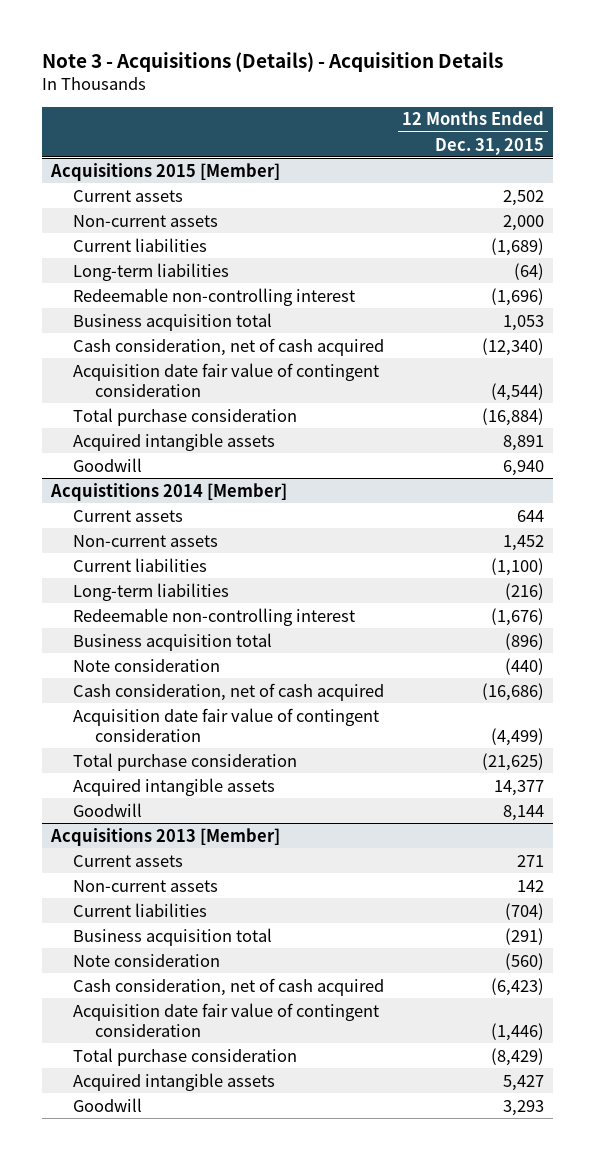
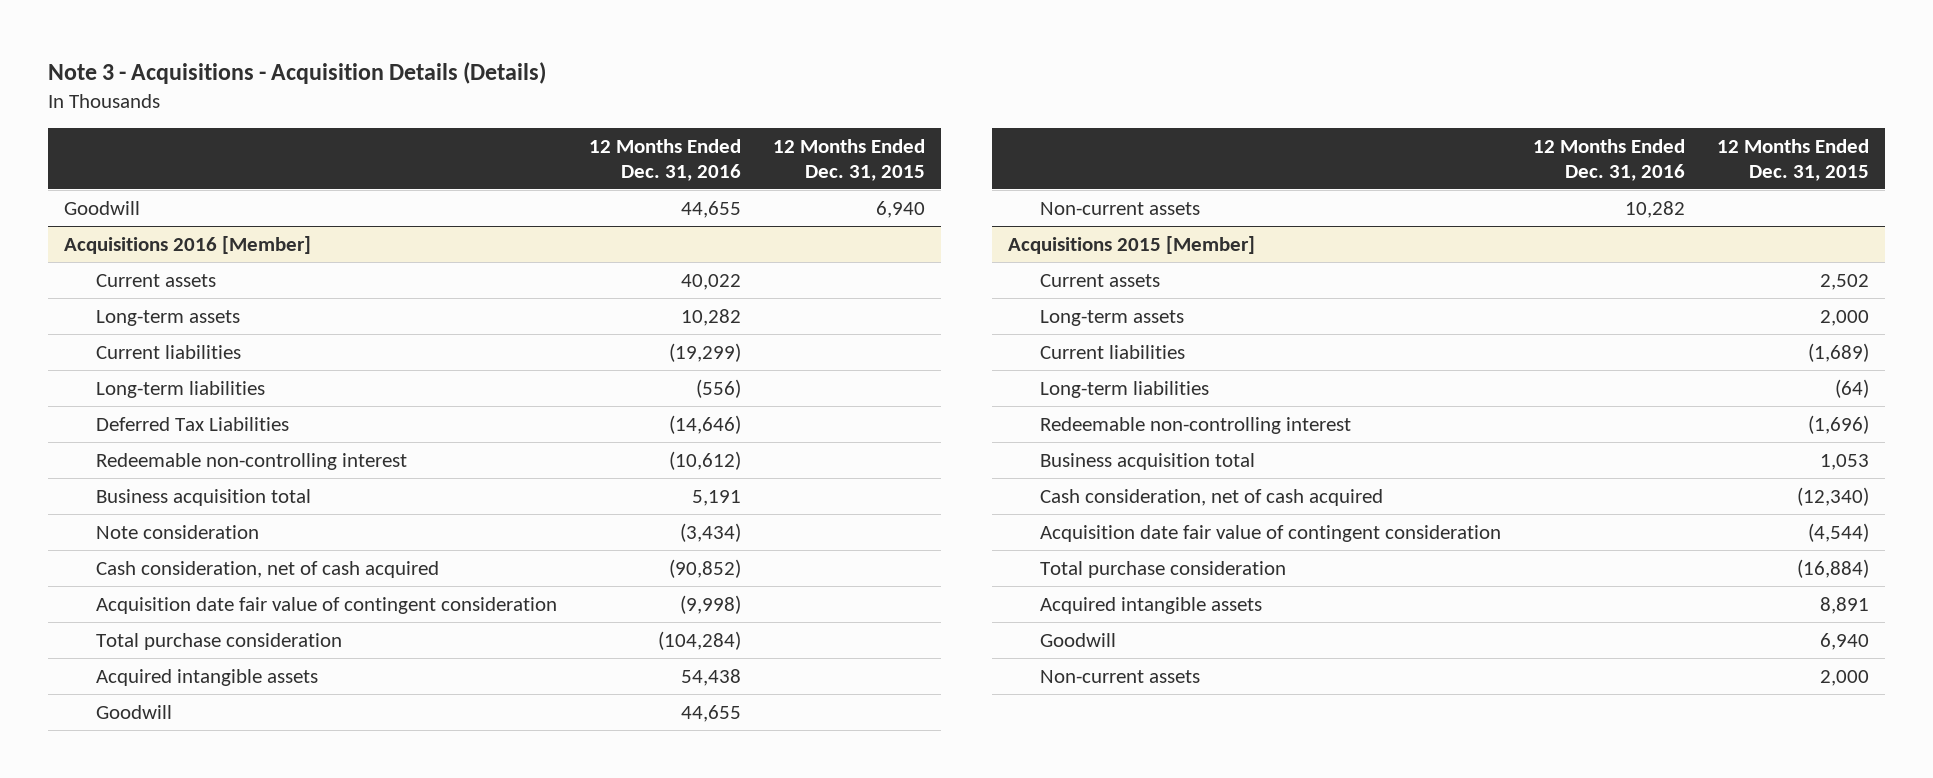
[42,52,504,73] Note 3 - Acquisitions (Details) - Acquisition Details -> [48,62,547,85] Note 3 - Acquisitions - Acquisition Details (Details)
none -> [588,138,741,181] 12 Months Ended Dec. 31, 2016
none -> [64,200,141,215] Goodwill
none -> [64,235,312,254] Acquisitions 2016 [Member]
none -> [95,273,216,287] Current assets
none -> [95,309,240,326] Long-term assets
none -> [95,344,241,359] Current liabilities
none -> [95,380,265,398] Long-term liabilities
none -> [95,416,289,431] Deferred Tax Liabilities
none -> [95,452,407,470] Redeemable non-controlling interest
none -> [95,488,311,506] Business acquisition total
none -> [95,524,259,539] Note consideration
none -> [95,560,439,578] Cash consideration, net of cash acquired
none -> [95,596,557,614] Acquisition date fair value of contingent consideration
none -> [95,632,342,650] Total purchase consideration
none -> [95,668,318,686] Acquired intangible assets
none -> [95,704,172,719] Goodwill
none -> [1039,201,1200,215] Non-current assets
none -> [1039,309,1184,326] Long-term assets
[50,482,288,501] Acquistitions 2014 [Member] -> none
[73,509,184,522] Current assets -> none
[73,534,219,547] Non-current assets -> none
[73,557,208,572] Current liabilities -> none
[73,582,230,601] Long-term liabilities -> none
[73,607,356,626] Redeemable non-controlling interest -> none
[73,632,273,651] Business acquisition total -> none
[73,658,221,672] Note consideration -> none
[73,682,385,701] Cash consideration, net of cash acquired -> none
[73,707,380,742] Acquisition date fair value of contingent consideration -> none
[73,752,298,771] Total purchase consideration -> none
[73,777,276,796] Acquired intangible assets -> none
[73,802,143,817] Goodwill -> none
[50,827,281,846] Acquisitions 2013 [Member] -> none
[73,854,184,867] Current assets -> none
[73,879,219,892] Non-current assets -> none
[73,902,208,917] Current liabilities -> none
[73,927,273,946] Business acquisition total -> none
[73,953,221,967] Note consideration -> none
[73,977,385,996] Cash consideration, net of cash acquired -> none
[73,1002,380,1037] Acquisition date fair value of contingent consideration -> none
[73,1047,298,1066] Total purchase consideration -> none
[73,1072,276,1091] Acquired intangible assets -> none
[73,1097,143,1112] Goodwill -> none
[73,214,219,227] Non-current assets -> [1039,669,1200,683] Non-current assets

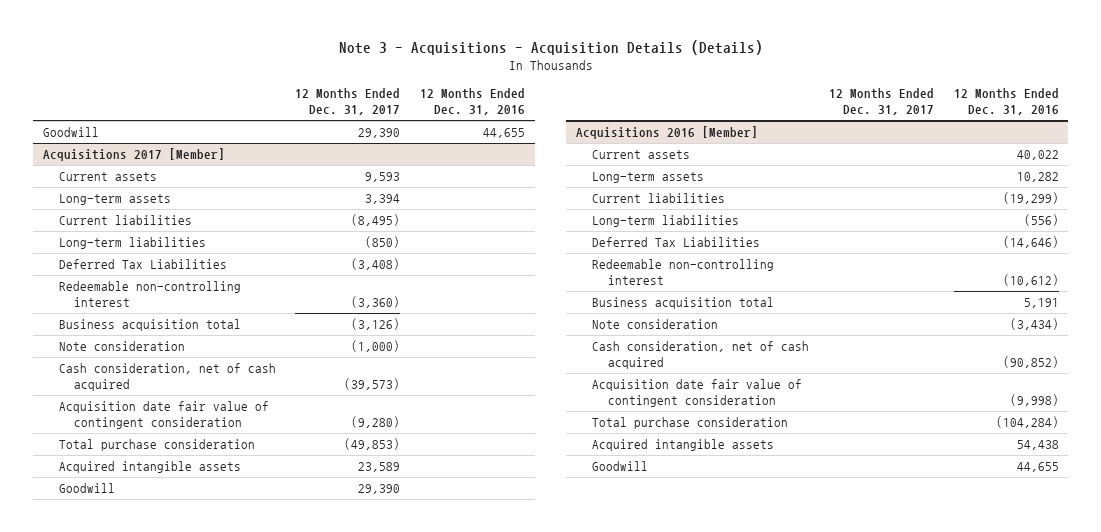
[772,138,925,181] 12 Months Ended Dec. 31, 2015 -> none
none -> [295,88,401,116] 12 Months Ended Dec. 31, 2017
none -> [42,148,225,162] Acquisitions 2017 [Member]
none -> [58,172,157,182] Current assets
none -> [58,194,171,206] Long-term assets
none -> [58,215,192,226] Current liabilities
none -> [58,237,206,250] Long-term liabilities
none -> [58,259,227,270] Deferred Tax Liabilities
none -> [58,281,241,308] Redeemable non-controlling interest
none -> [58,319,241,332] Business acquisition total
none -> [58,341,185,352] Note consideration
none -> [58,363,276,392] Cash consideration, net of cash acquired
none -> [58,401,269,430] Acquisition date fair value of contingent consideration
none -> [58,439,255,452] Total purchase consideration
none -> [58,461,241,474] Acquired intangible assets
none -> [58,483,115,494] Goodwill
[1039,201,1200,215] Non-current assets -> none
[1008,235,1256,254] Acquisitions 2015 [Member] -> none
[1039,273,1160,287] Current assets -> none
[1039,309,1184,326] Long-term assets -> none
[1039,344,1185,359] Current liabilities -> none
[1039,380,1209,398] Long-term liabilities -> none
[1039,416,1351,434] Redeemable non-controlling interest -> none
[1039,452,1255,470] Business acquisition total -> none
[1039,488,1383,506] Cash consideration, net of cash acquired -> none
[1039,524,1501,542] Acquisition date fair value of contingent consideration -> none
[1039,560,1286,578] Total purchase consideration -> none
[1039,596,1262,614] Acquired intangible assets -> none
[1039,632,1116,647] Goodwill -> none
[1039,669,1200,683] Non-current assets -> none

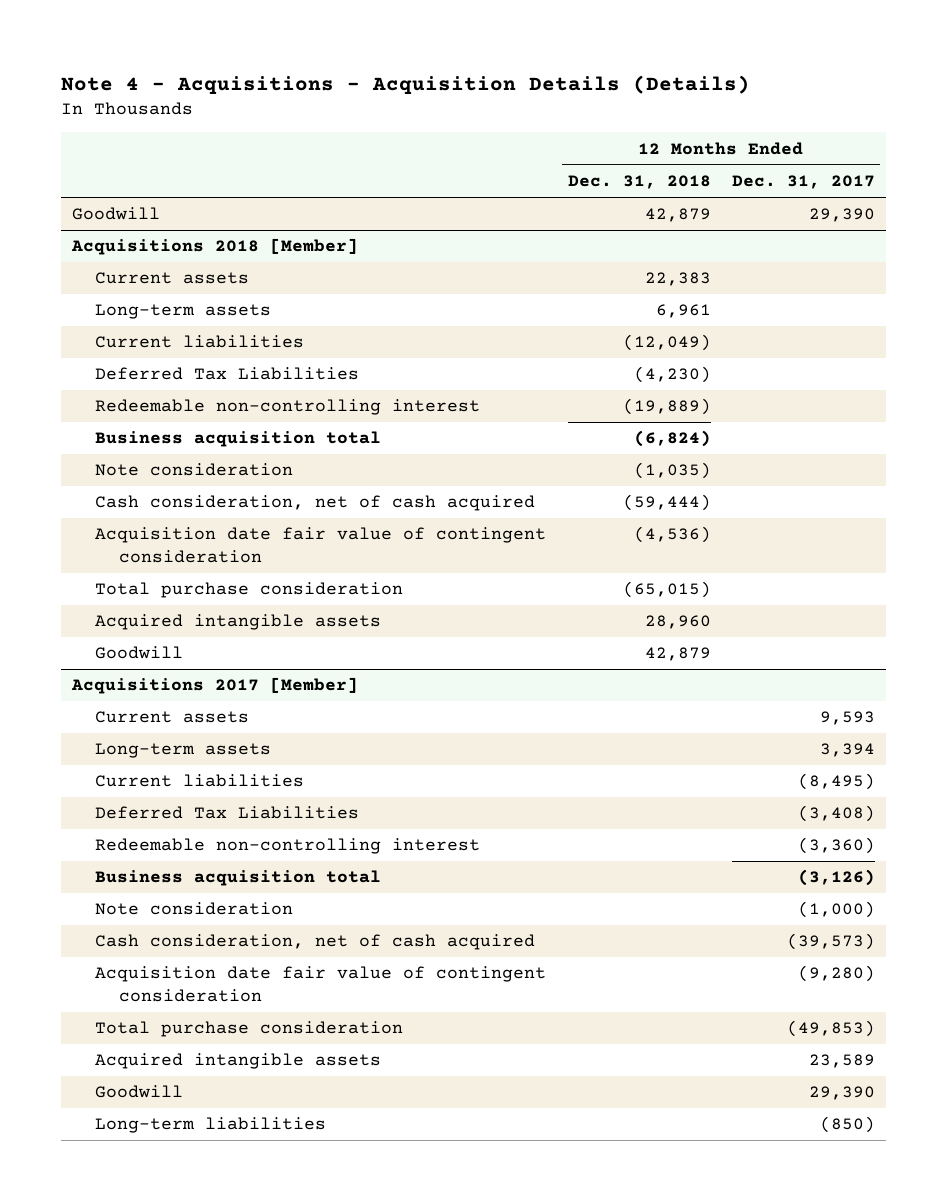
[338,40,763,56] Note 3 - Acquisitions - Acquisition Details (Details) -> [61,74,751,94] Note 4 - Acquisitions - Acquisition Details (Details)
[419,88,525,116] 12 Months Ended Dec. 31, 2016 -> none
none -> [567,175,711,190] Dec. 31, 2018
none -> [71,238,359,256] Acquisitions 2018 [Member]
none -> [95,272,250,285] Current assets
none -> [95,304,272,320] Long-term assets
none -> [95,335,305,349] Current liabilities
none -> [95,367,360,381] Deferred Tax Liabilities
none -> [95,399,481,416] Redeemable non-controlling interest
none -> [95,431,382,448] Business acquisition total
none -> [95,463,294,477] Note consideration
none -> [95,495,536,512] Cash consideration, net of cash acquired
none -> [95,527,547,563] Acquisition date fair value of contingent consideration
none -> [95,582,404,599] Total purchase consideration
none -> [95,614,382,631] Acquired intangible assets
none -> [95,646,184,660] Goodwill
[576,126,759,140] Acquisitions 2016 [Member] -> none
[592,150,691,160] Current assets -> none
[592,172,705,184] Long-term assets -> none
[592,193,726,204] Current liabilities -> none
[592,215,740,228] Long-term liabilities -> none
[592,237,761,248] Deferred Tax Liabilities -> none
[592,259,775,286] Redeemable non-controlling interest -> none
[592,297,775,310] Business acquisition total -> none
[592,319,719,330] Note consideration -> none
[592,341,810,370] Cash consideration, net of cash acquired -> none
[592,379,803,408] Acquisition date fair value of contingent consideration -> none
[592,417,789,430] Total purchase consideration -> none
[592,439,775,452] Acquired intangible assets -> none
[592,461,649,472] Goodwill -> none
[58,237,206,250] Long-term liabilities -> [95,1117,327,1134] Long-term liabilities

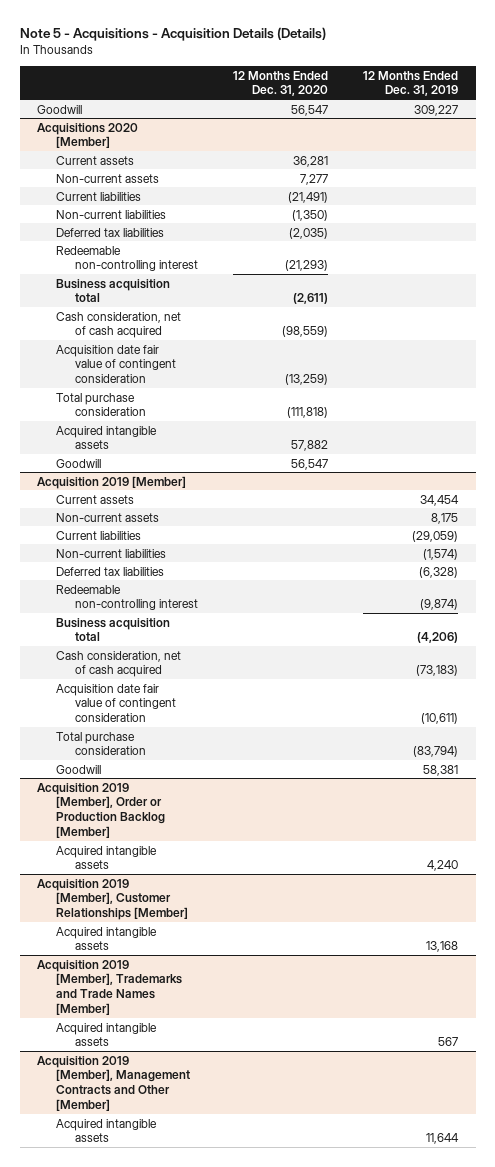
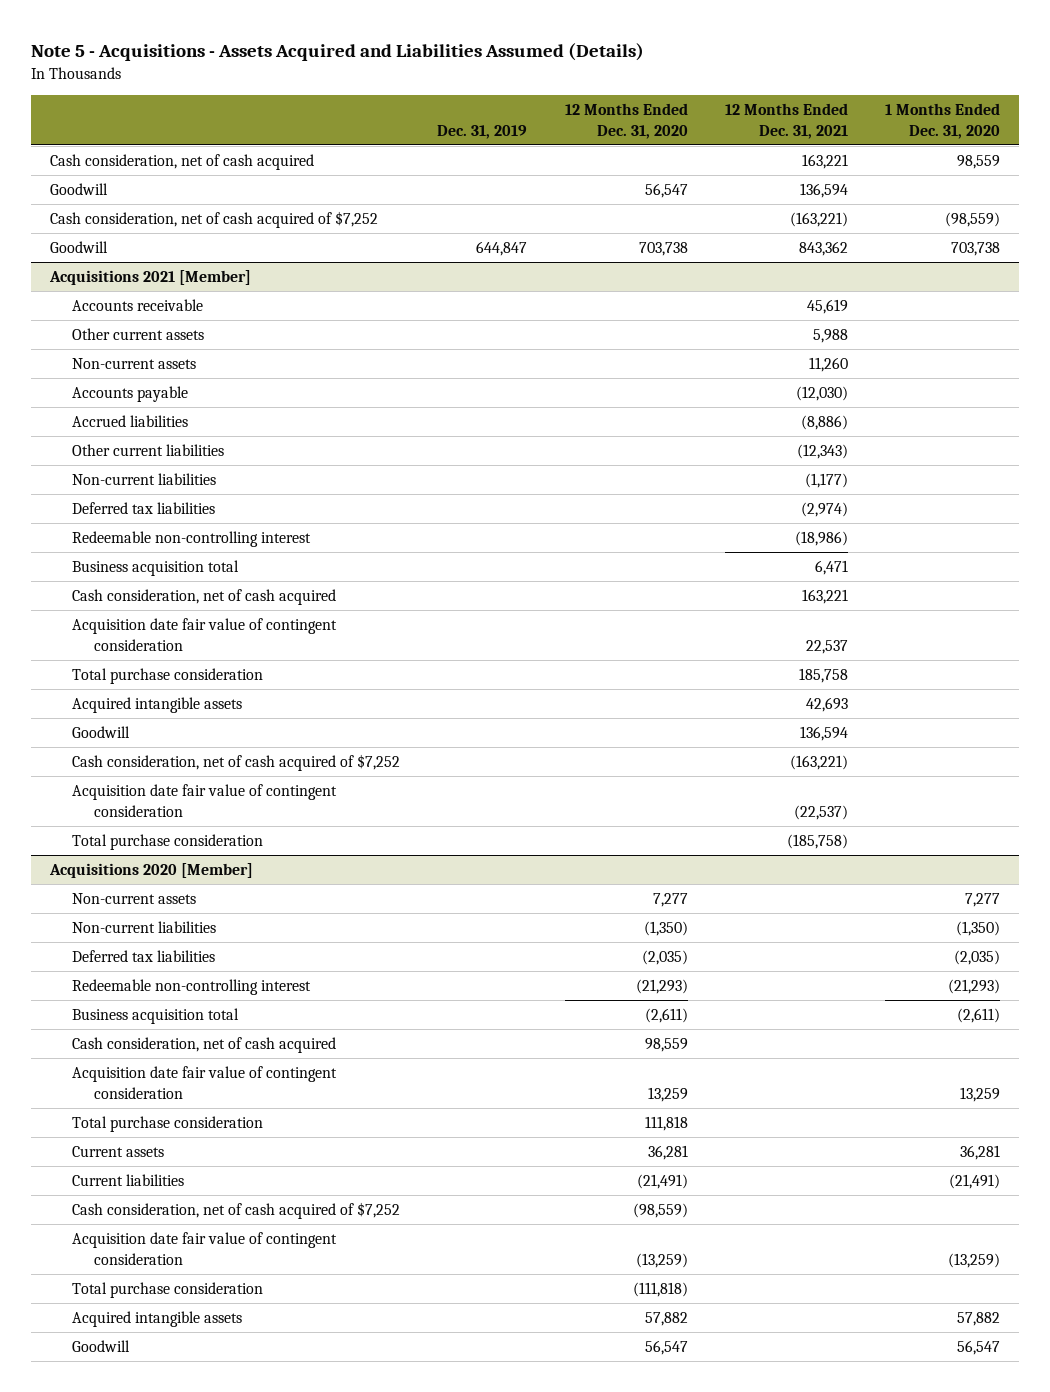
[19,27,326,42] Note 5 - Acquisitions - Acquisition Details (Details) -> [31,42,645,61] Note 5 - Acquisitions - Assets Acquired and Liabilities Assumed (Details)
[363,70,459,97] 12 Months Ended Dec. 31, 2019 -> none
none -> [437,124,528,139] Dec. 31, 2019
none -> [724,102,848,139] 12 Months Ended Dec. 31, 2021
none -> [884,102,1000,139] 1 Months Ended Dec. 31, 2020
none -> [50,154,315,171] Cash consideration, net of cash acquired
none -> [50,211,379,229] Cash consideration, net of cash acquired of $7,252
none -> [50,241,109,254] Goodwill
none -> [49,270,252,286] Acquisitions 2021 [Member]
none -> [72,299,204,312] Accounts receivable
none -> [72,328,205,341] Other current assets
none -> [72,358,197,370] Non-current assets
none -> [72,386,189,403] Accounts payable
none -> [72,415,189,428] Accrued liabilities
none -> [72,444,225,457] Other current liabilities
none -> [72,473,217,486] Non-current liabilities
none -> [72,502,216,515] Deferred tax liabilities
none -> [72,531,312,548] Redeemable non-controlling interest
none -> [72,560,240,577] Business acquisition total
none -> [72,589,337,606] Cash consideration, net of cash acquired
none -> [72,618,338,651] Acquisition date fair value of contingent consideration
none -> [72,668,264,685] Total purchase consideration
none -> [72,697,243,714] Acquired intangible assets
none -> [72,726,131,739] Goodwill
none -> [72,754,401,772] Cash consideration, net of cash acquired of $7,252
none -> [72,784,338,817] Acquisition date fair value of contingent consideration
none -> [72,834,264,851] Total purchase consideration
[281,326,328,338] (98,559) -> [644,1038,688,1053] 98,559
none -> [72,1066,338,1099] Acquisition date fair value of contingent consideration
none -> [72,1116,264,1133] Total purchase consideration
[55,155,134,165] Current assets -> [72,1146,165,1158] Current assets
[55,191,141,201] Current liabilities -> [72,1174,185,1187] Current liabilities
none -> [72,1202,401,1220] Cash consideration, net of cash acquired of $7,252
[37,475,187,489] Acquisition 2019 [Member] -> none
[55,494,134,504] Current assets -> none
[55,512,159,522] Non-current assets -> none
[55,530,141,540] Current liabilities -> none
[55,548,166,558] Non-current liabilities -> none
[55,566,164,576] Deferred tax liabilities -> none
[55,584,198,611] Redeemable non-controlling interest -> none
[55,617,170,642] Business acquisition total -> none
[55,650,181,678] Cash consideration, net of cash acquired -> none
[55,683,176,723] Acquisition date fair value of contingent consideration -> none
[55,731,146,756] Total purchase consideration -> none
[55,764,101,774] Goodwill -> none
[37,782,165,838] Acquisition 2019 [Member], Order or Production Backlog [Member] -> none
[55,845,157,870] Acquired intangible assets -> none
[37,878,188,921] Acquisition 2019 [Member], Customer Relationships [Member] -> none
[55,926,157,951] Acquired intangible assets -> none
[37,959,182,1015] Acquisition 2019 [Member], Trademarks and Trade Names [Member] -> none
[55,1022,157,1047] Acquired intangible assets -> none
[37,1055,190,1111] Acquisition 2019 [Member], Management Contracts and Other [Member] -> none
[55,1118,157,1143] Acquired intangible assets -> none

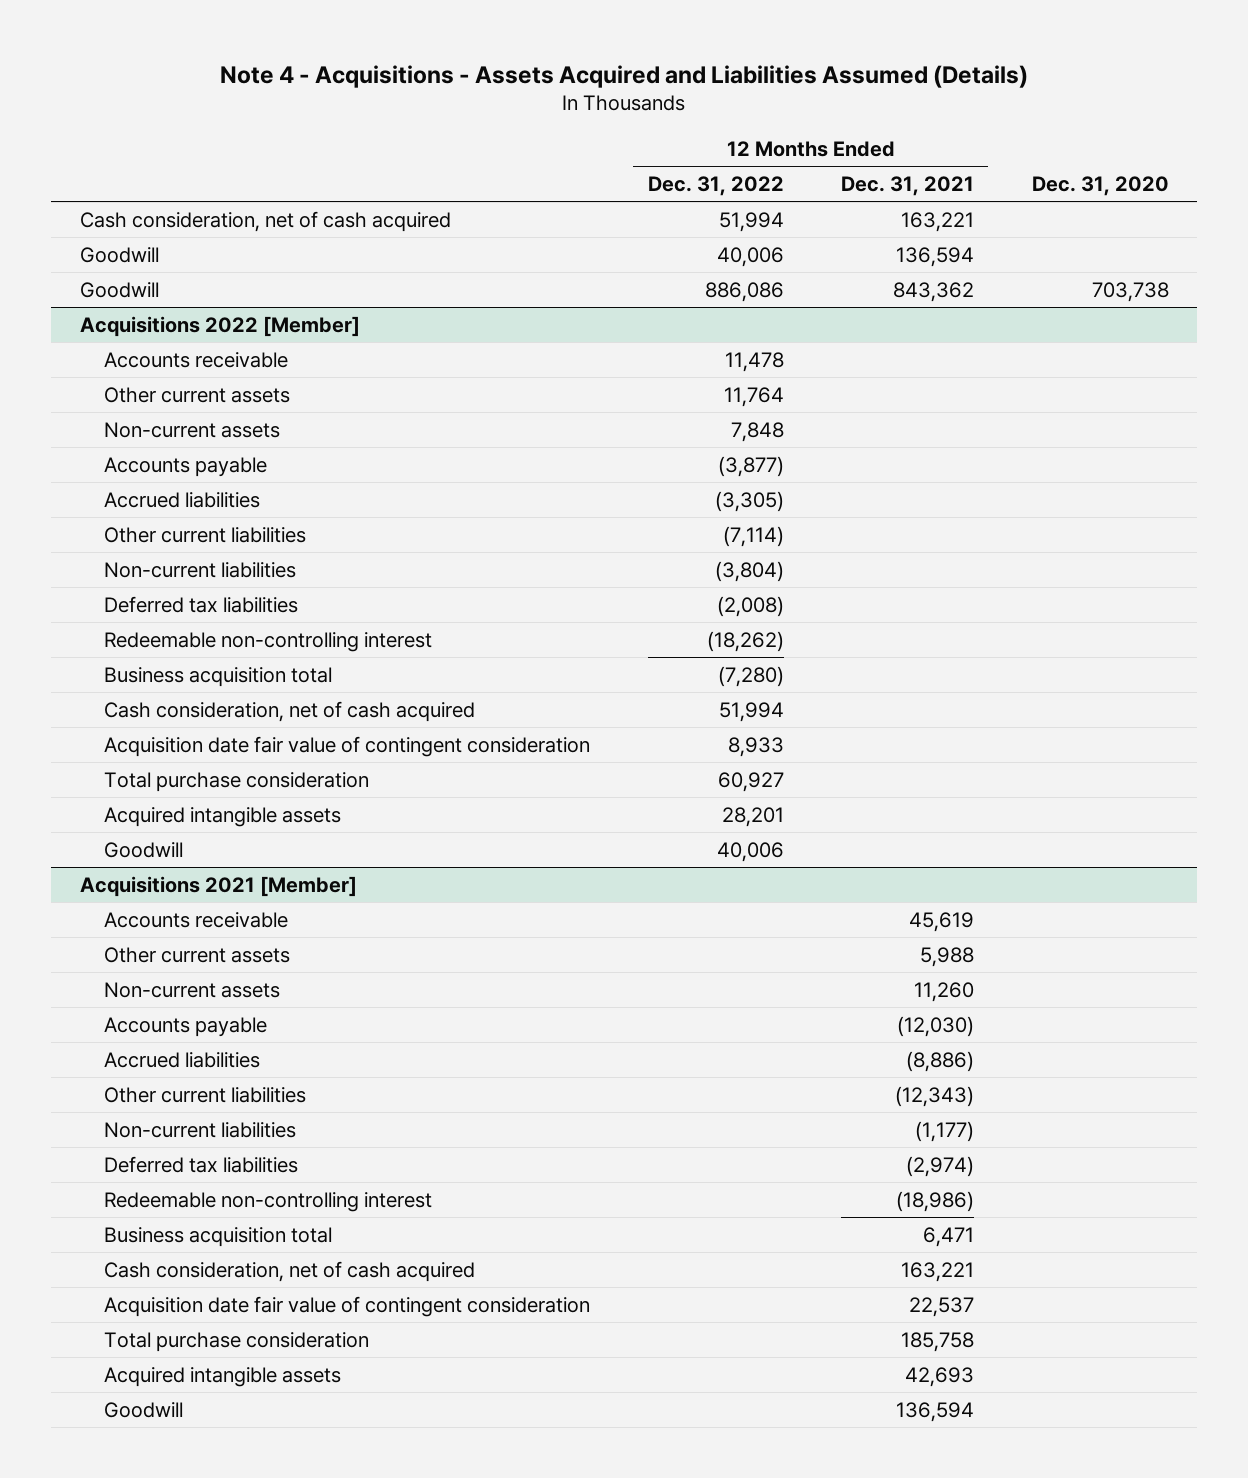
[31,42,645,61] Note 5 - Acquisitions - Assets Acquired and Liabilities Assumed (Details) -> [220,64,1029,88] Note 4 - Acquisitions - Assets Acquired and Liabilities Assumed (Details)
[437,124,528,139] Dec. 31, 2019 -> none
[564,102,688,139] 12 Months Ended Dec. 31, 2020 -> none
[884,102,1000,139] 1 Months Ended Dec. 31, 2020 -> none
none -> [647,176,784,197] Dec. 31, 2022
none -> [1031,176,1169,197] Dec. 31, 2020
[50,211,379,229] Cash consideration, net of cash acquired of $7,252 -> none
none -> [79,315,360,337] Acquisitions 2022 [Member]
none -> [104,351,289,368] Accounts receivable
none -> [104,386,291,403] Other current assets
none -> [104,421,281,438] Non-current assets
none -> [104,456,268,477] Accounts payable
none -> [104,491,261,508] Accrued liabilities
none -> [104,526,307,543] Other current liabilities
none -> [104,561,297,578] Non-current liabilities
none -> [104,595,299,613] Deferred tax liabilities
none -> [104,631,433,652] Redeemable non-controlling interest
none -> [104,666,333,687] Business acquisition total
none -> [104,700,476,722] Cash consideration, net of cash acquired
none -> [104,735,591,757] Acquisition date fair value of contingent consideration
none -> [104,771,370,792] Total purchase consideration
none -> [104,806,342,827] Acquired intangible assets
none -> [104,841,184,858] Goodwill
[72,754,401,772] Cash consideration, net of cash acquired of $7,252 -> none
[72,784,338,817] Acquisition date fair value of contingent consideration -> none
[72,834,264,851] Total purchase consideration -> none
[49,863,254,879] Acquisitions 2020 [Member] -> none
[72,893,197,905] Non-current assets -> none
[72,921,217,934] Non-current liabilities -> none
[72,950,216,963] Deferred tax liabilities -> none
[72,979,312,996] Redeemable non-controlling interest -> none
[72,1008,240,1025] Business acquisition total -> none
[72,1037,337,1054] Cash consideration, net of cash acquired -> none
[72,1066,338,1099] Acquisition date fair value of contingent consideration -> none
[72,1116,264,1133] Total purchase consideration -> none
[72,1146,165,1158] Current assets -> none
[72,1174,185,1187] Current liabilities -> none
[72,1202,401,1220] Cash consideration, net of cash acquired of $7,252 -> none
[72,1232,338,1265] Acquisition date fair value of contingent consideration -> none
[72,1282,264,1299] Total purchase consideration -> none
[72,1311,243,1328] Acquired intangible assets -> none
[72,1340,131,1353] Goodwill -> none

